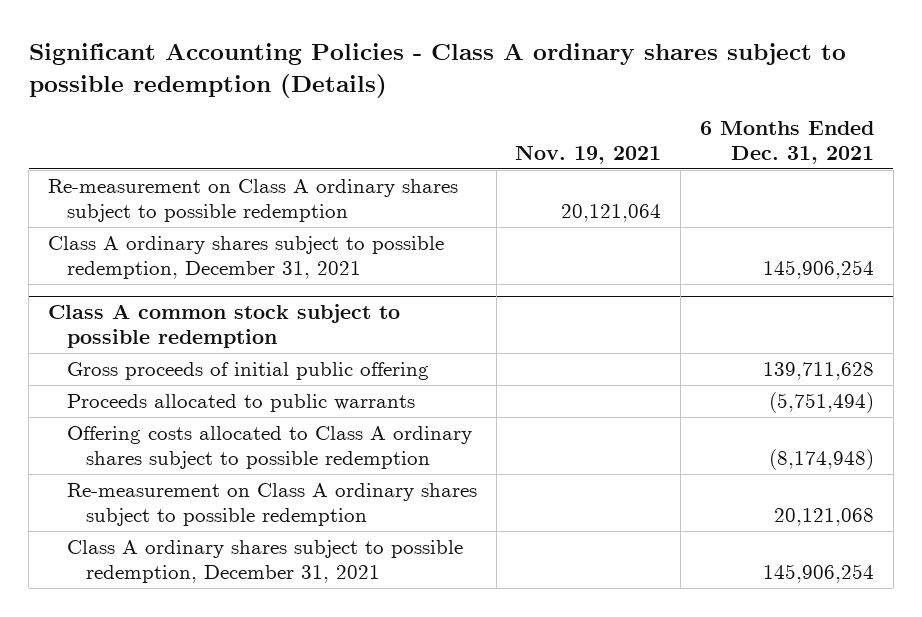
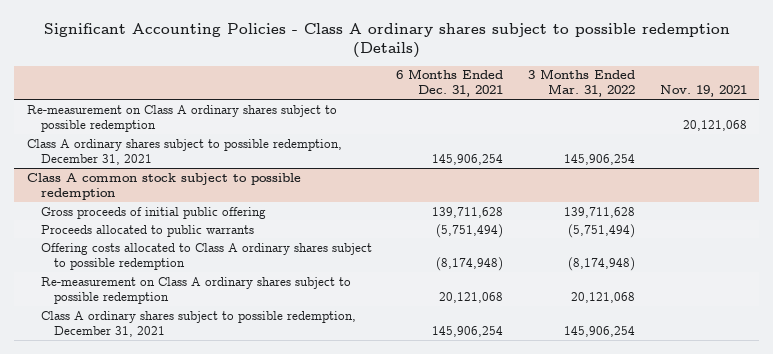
none -> [528,69,636,98] 3 Months Ended Mar. 31, 2022
[561,203,662,222] 20,121,064 -> [682,119,747,131] 20,121,068

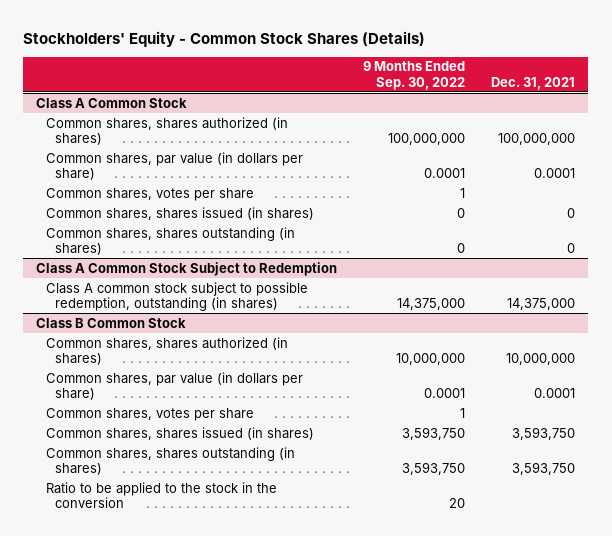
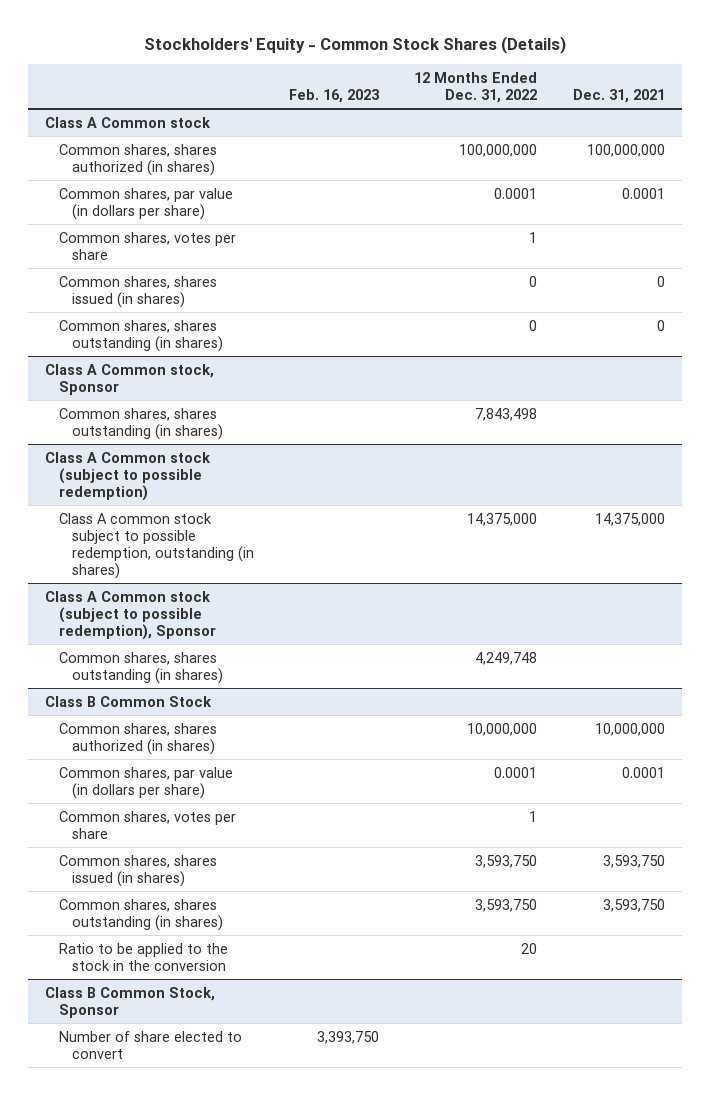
[363,61,466,90] 9 Months Ended Sep. 30, 2022 -> none
none -> [289,88,380,103] Feb. 16, 2023
none -> [414,71,538,103] 12 Months Ended Dec. 31, 2022
[36,97,188,108] Class A Common Stock -> [45,116,212,128] Class A Common stock
none -> [45,363,215,395] Class A Common stock, Sponsor
none -> [58,407,224,440] Common shares, shares outstanding (in shares)
[36,261,338,276] Class A Common Stock Subject to Redemption -> [45,451,212,501] Class A Common stock (subject to possible redemption)
none -> [45,590,216,640] Class A Common stock (subject to possible redemption), Sponsor
none -> [58,651,224,684] Common shares, shares outstanding (in shares)
none -> [45,986,216,1018] Class B Common Stock, Sponsor
none -> [58,1030,242,1059] Number of share elected to convert

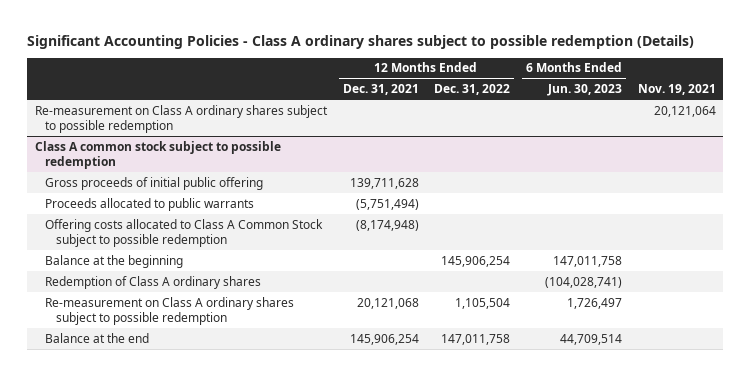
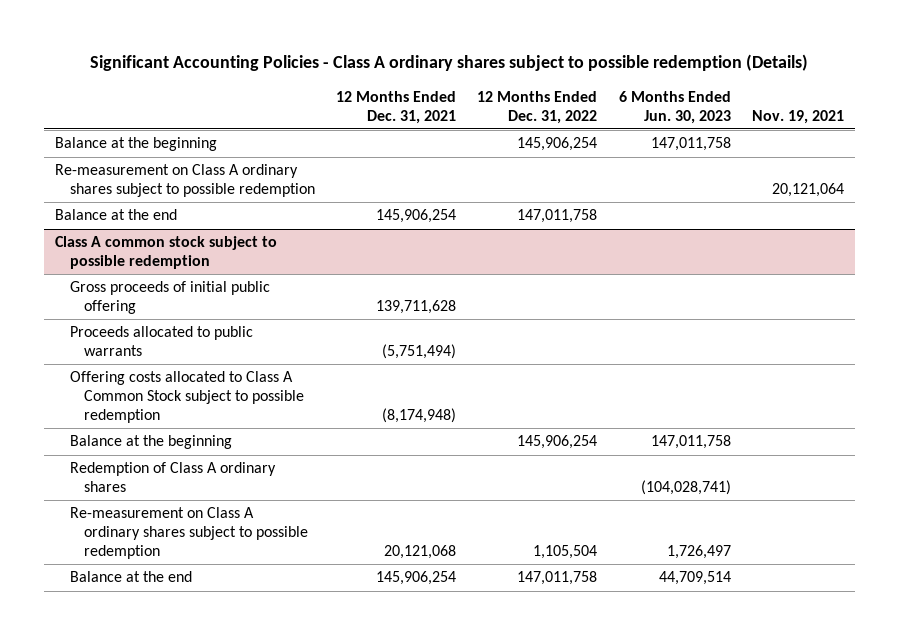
none -> [55,137,218,152] Balance at the beginning
none -> [55,209,178,221] Balance at the end

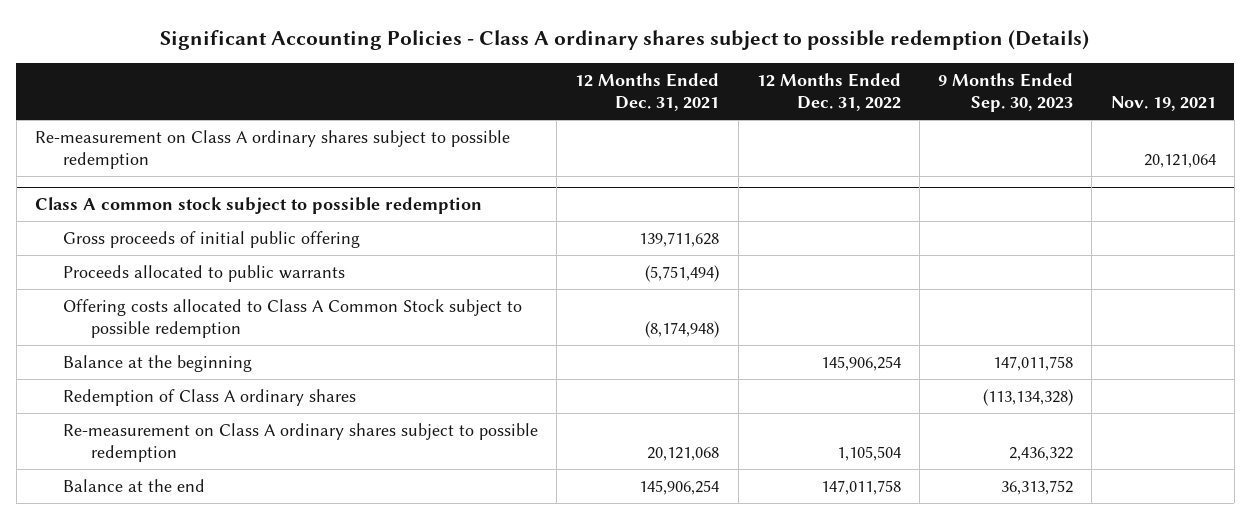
[618,90,731,124] 6 Months Ended Jun. 30, 2023 -> none
none -> [938,72,1074,113] 9 Months Ended Sep. 30, 2023
[55,137,218,152] Balance at the beginning -> none
[55,209,178,221] Balance at the end -> none

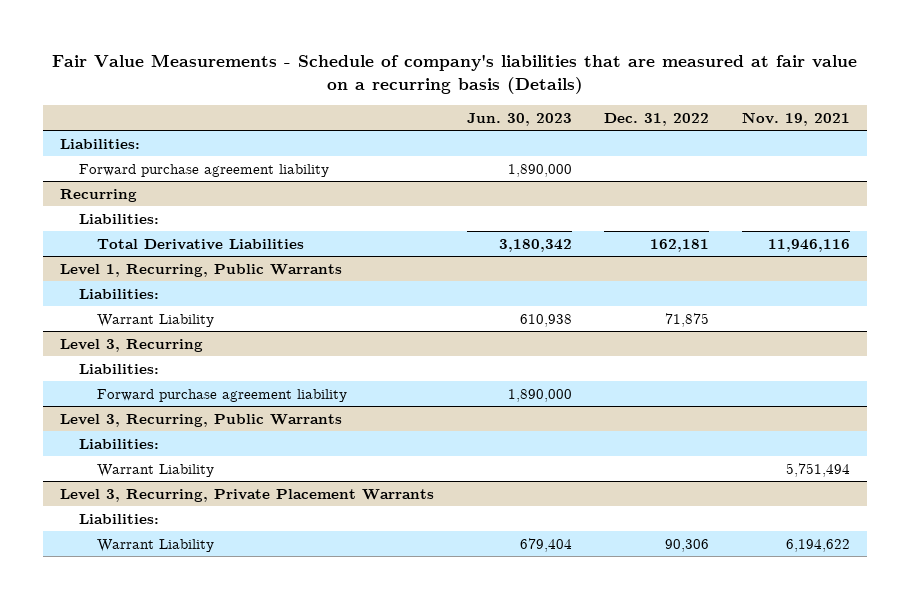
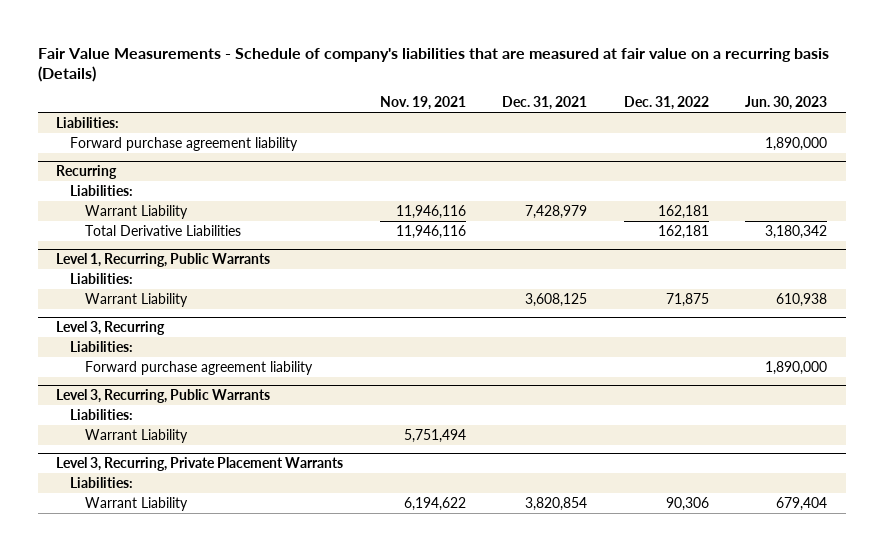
none -> [502,96,588,111] Dec. 31, 2021
none -> [84,204,188,219] Warrant Liability

